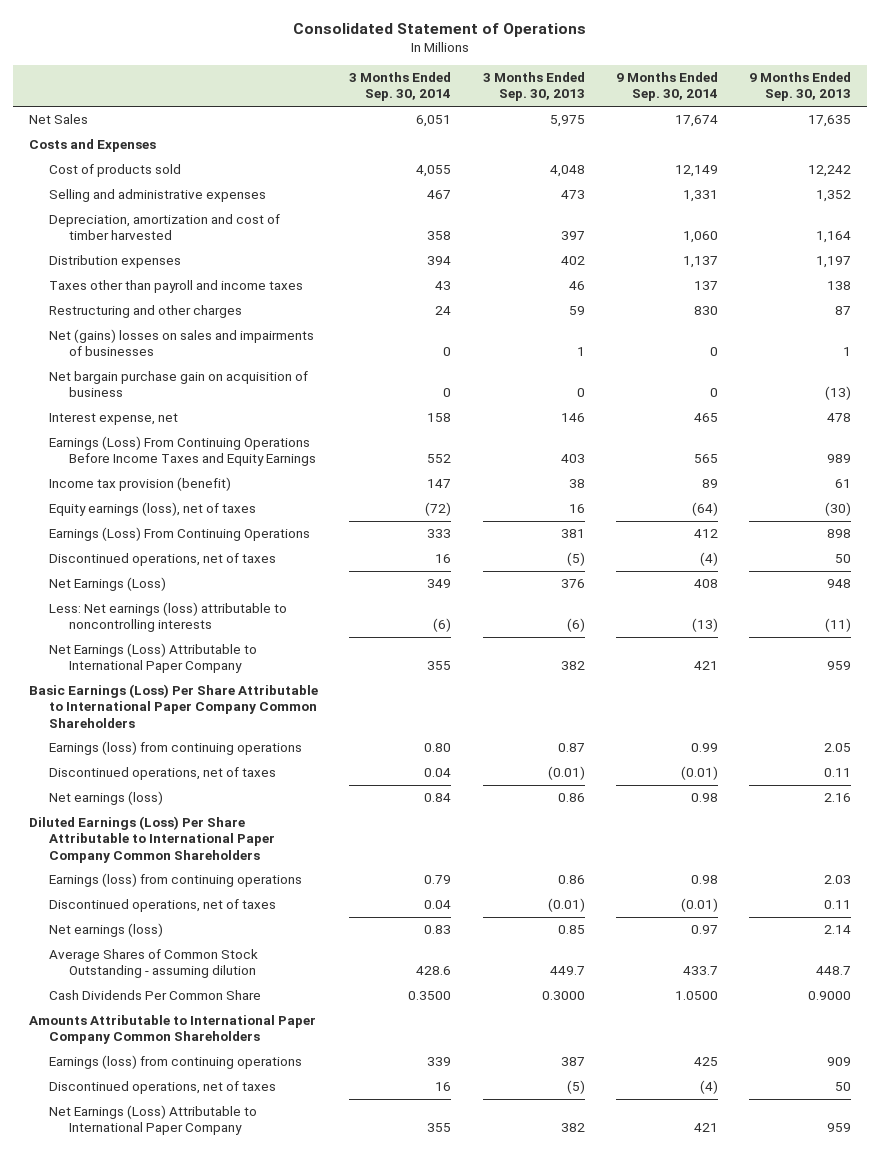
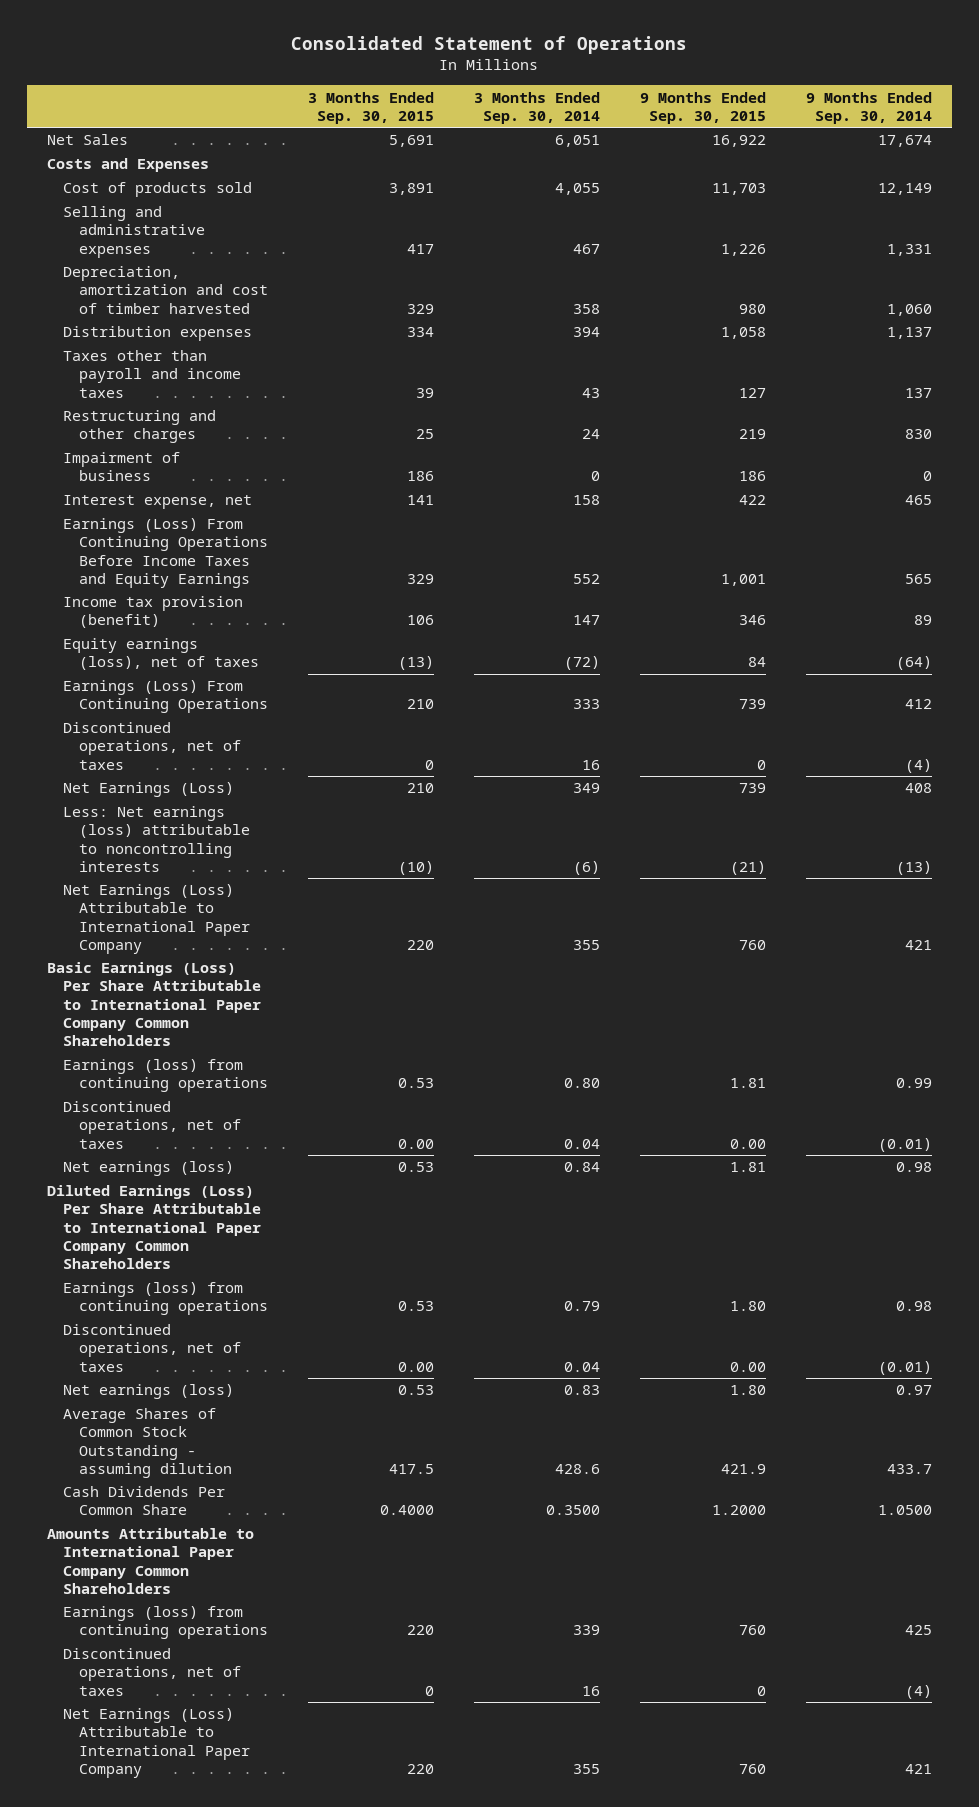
[482,72,585,102] 3 Months Ended Sep. 30, 2013 -> none
[749,72,852,102] 9 Months Ended Sep. 30, 2013 -> none
none -> [307,91,434,124] 3 Months Ended Sep. 30, 2015
none -> [639,91,766,124] 9 Months Ended Sep. 30, 2015
[48,329,314,357] Net (gains) losses on sales and impairments of businesses -> none
[48,371,308,398] Net bargain purchase gain on acquisition of business -> none
none -> [62,452,180,482] Impairment of business

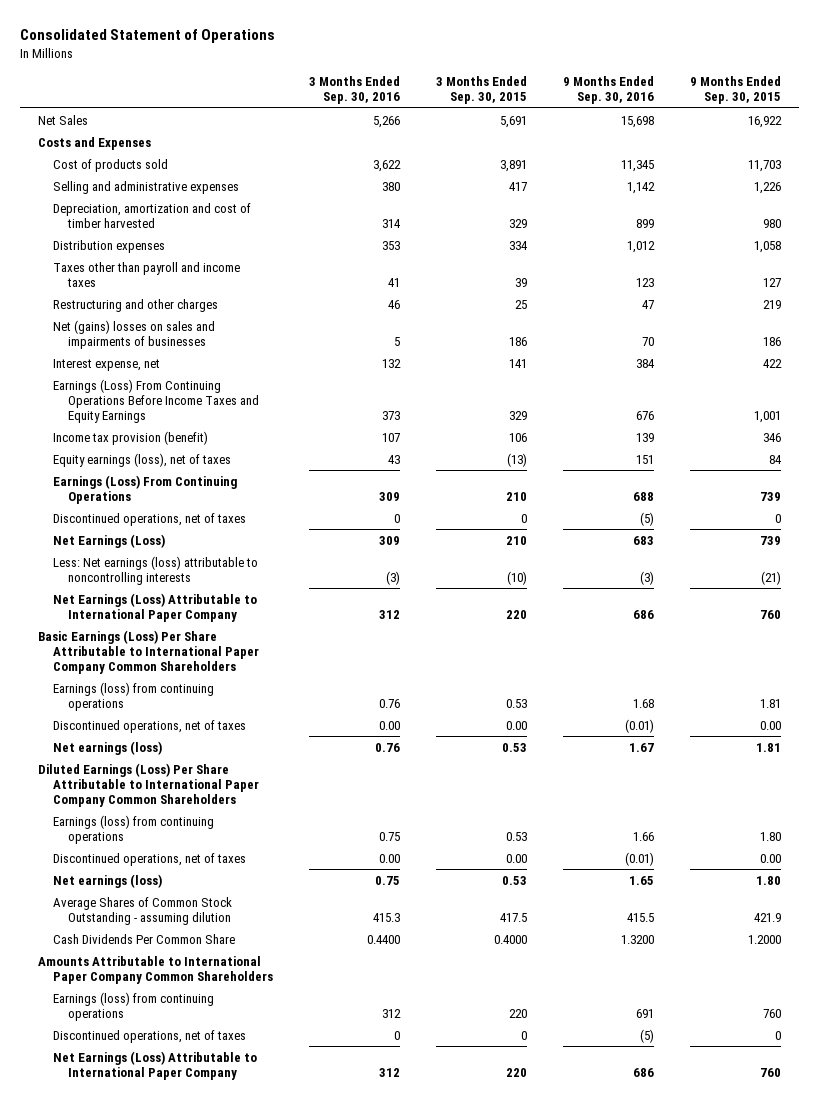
[473,91,600,124] 3 Months Ended Sep. 30, 2014 -> none
[805,91,932,124] 9 Months Ended Sep. 30, 2014 -> none
none -> [308,76,400,105] 3 Months Ended Sep. 30, 2016
none -> [563,76,655,105] 9 Months Ended Sep. 30, 2016
[62,452,180,482] Impairment of business -> [52,319,215,349] Net (gains) losses on sales and impairments of businesses

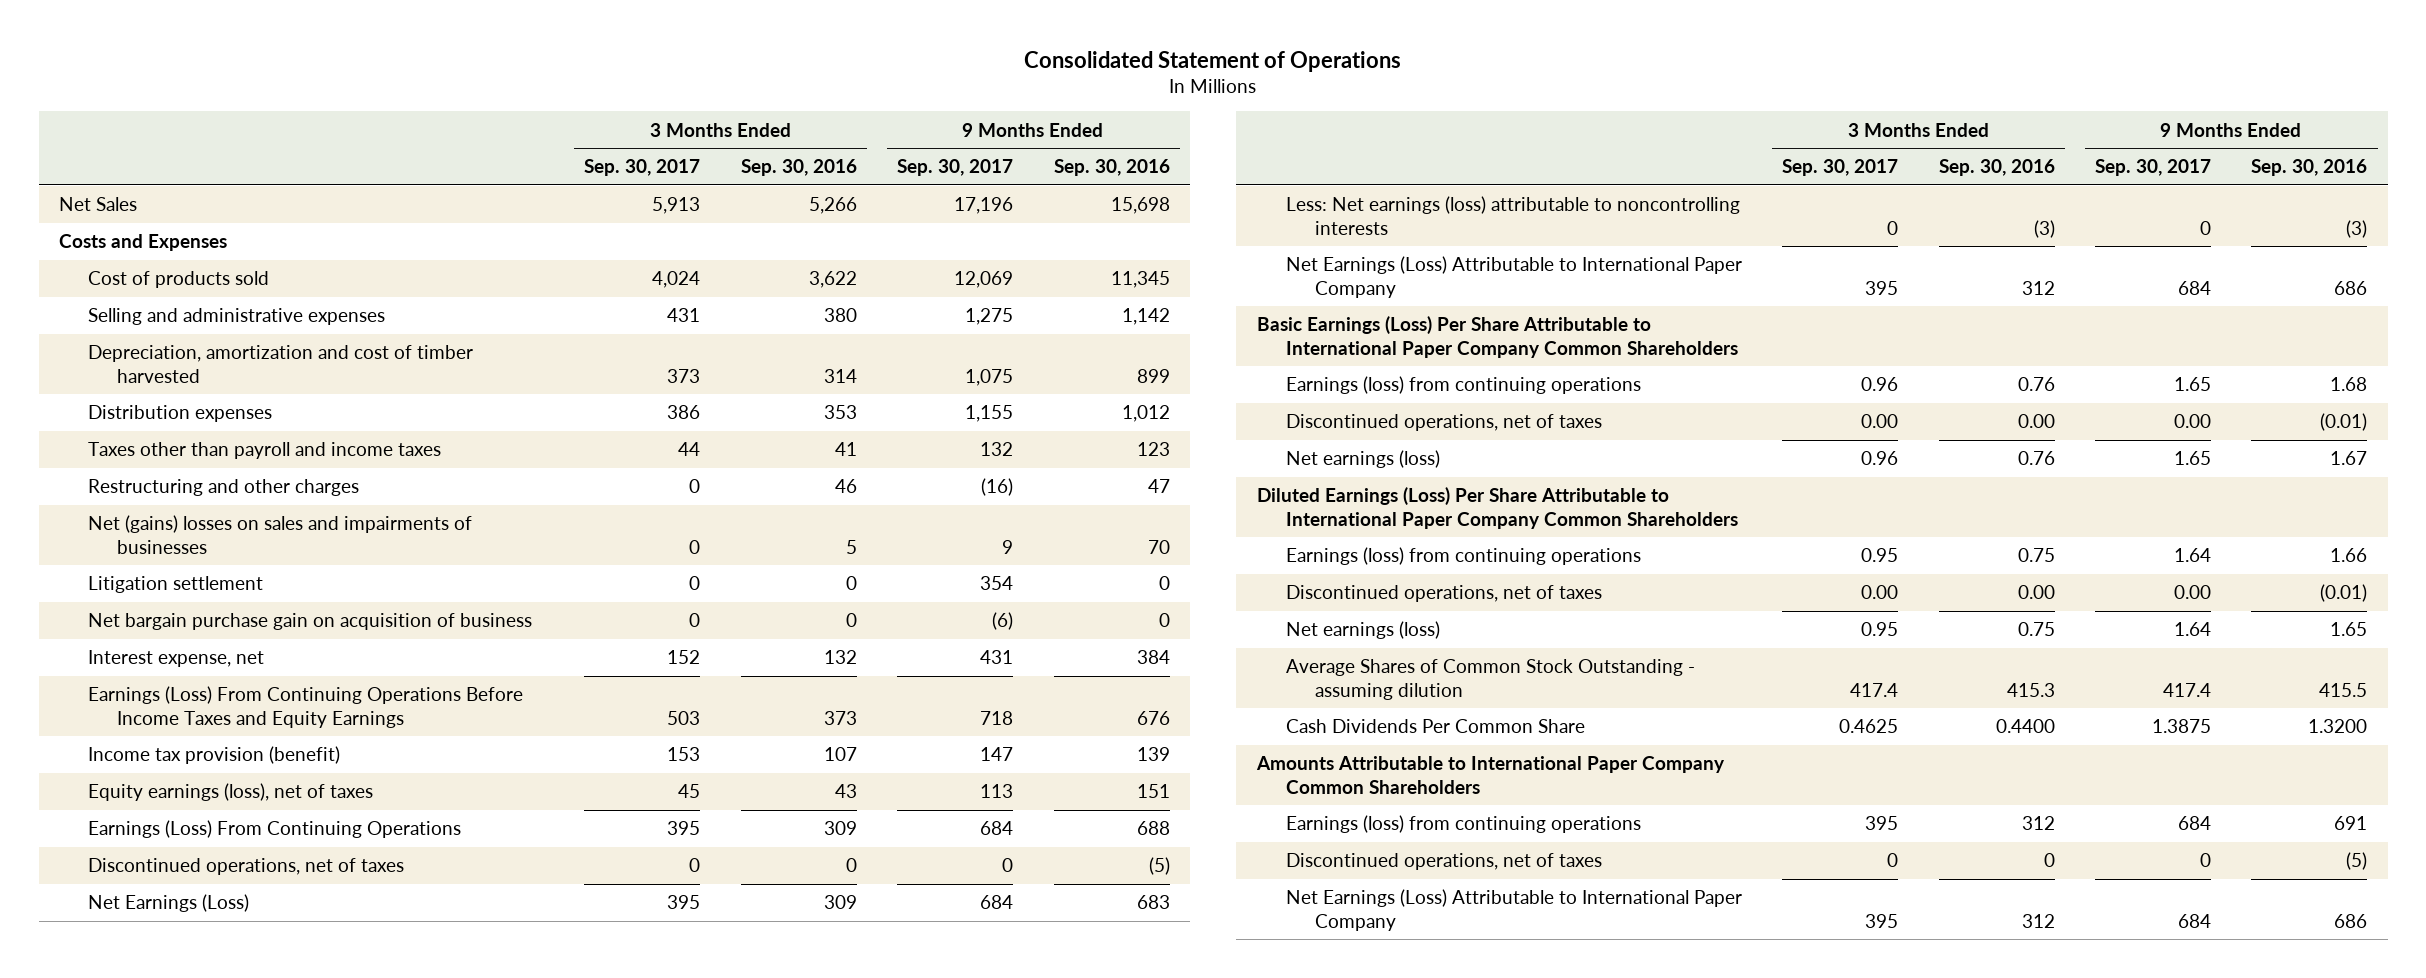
[435,76,527,105] 3 Months Ended Sep. 30, 2015 -> none
[690,76,782,105] 9 Months Ended Sep. 30, 2015 -> none
none -> [584,159,701,177] Sep. 30, 2017
none -> [897,159,1014,177] Sep. 30, 2017
none -> [88,576,264,594] Litigation settlement
none -> [88,613,533,631] Net bargain purchase gain on acquisition of business

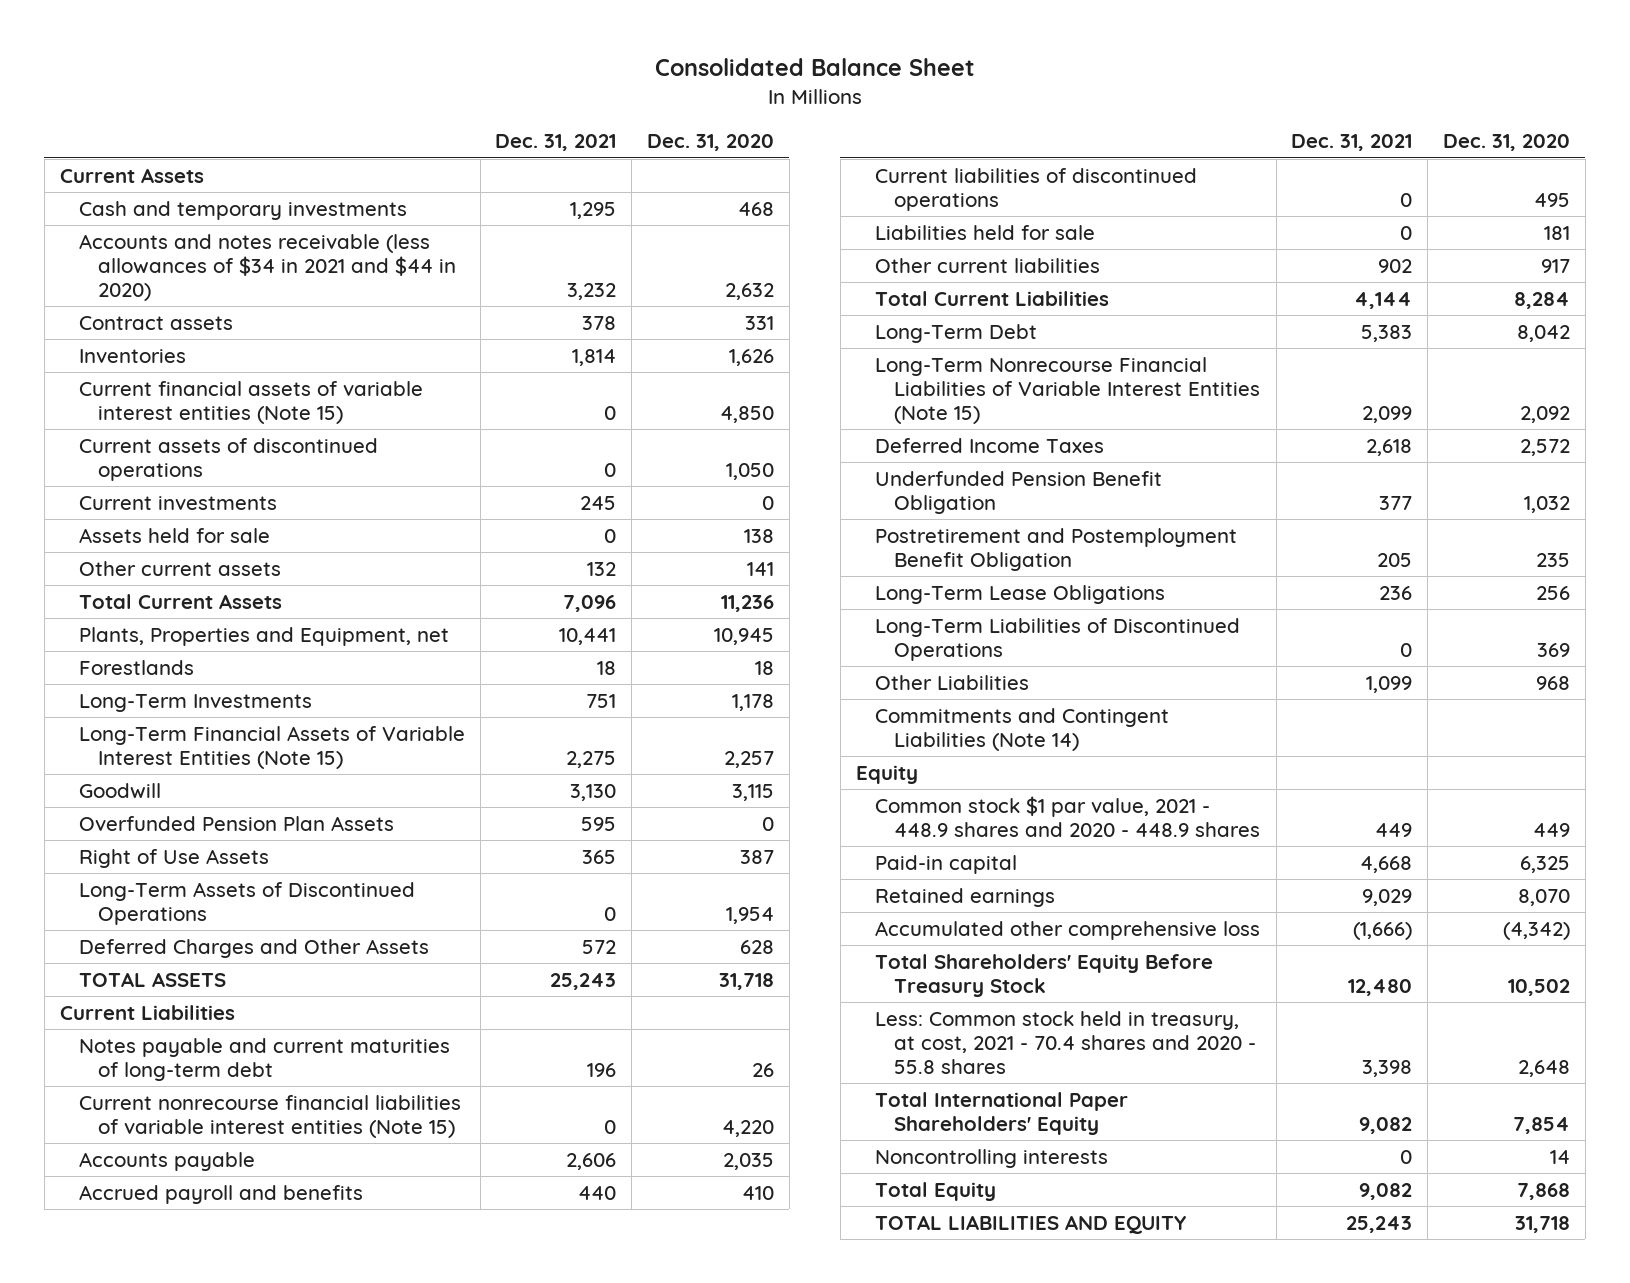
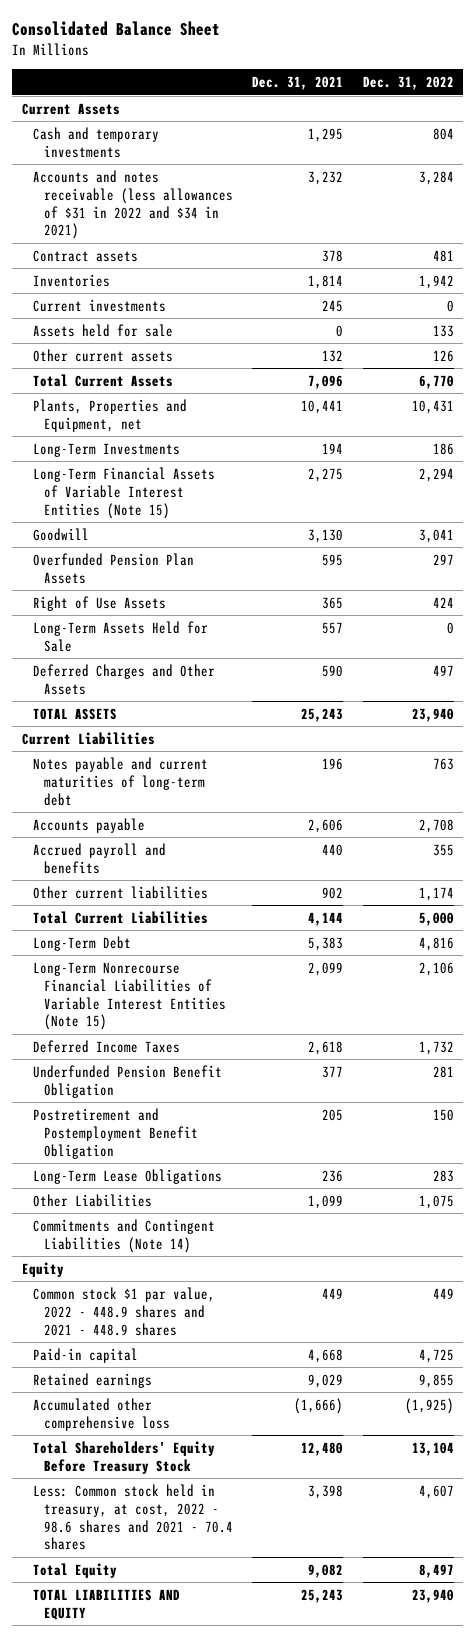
[646,134,774,152] Dec. 31, 2020 -> none
none -> [362,76,454,91] Dec. 31, 2022
[78,233,457,302] Accounts and notes receivable (less allowances of $34 in 2021 and $44 in 2020) -> [32,169,234,240] Accounts and notes receivable (less allowances of $31 in 2022 and $34 in 2021)
[78,380,423,424] Current financial assets of variable interest entities (Note 15) -> none
[78,437,378,481] Current assets of discontinued operations -> none
[78,659,194,675] Forestlands -> none
[586,693,617,708] 751 -> [322,442,344,454] 194
[78,881,415,925] Long-Term Assets of Discontinued Operations -> [32,620,208,652] Long-Term Assets Held for Sale
[604,906,617,921] 0 -> [322,621,344,634] 557
[582,939,617,954] 572 -> [322,664,344,677] 590
[78,1094,461,1138] Current nonrecourse financial liabilities of variable interest entities (Note 15) -> none
[874,167,1197,211] Current liabilities of discontinued operations -> none
[874,224,1095,240] Liabilities held for sale -> none
[874,617,1240,661] Long-Term Liabilities of Discontinued Operations -> none
[874,795,1261,837] Common stock $1 par value, 2021 - 448.9 shares and 2020 - 448.9 shares -> [32,1286,215,1336] Common stock $1 par value, 2022 - 448.9 shares and 2021 - 448.9 shares
[874,1091,1128,1135] Total International Paper Shareholders' Equity -> none
[874,1148,1108,1168] Noncontrolling interests -> none
[874,1010,1257,1075] Less: Common stock held in treasury, at cost, 2021 - 70.4 shares and 2020 - 55.8 shares -> [32,1483,234,1551] Less: Common stock held in treasury, at cost, 2022 - 98.6 shares and 2021 - 70.4 shares

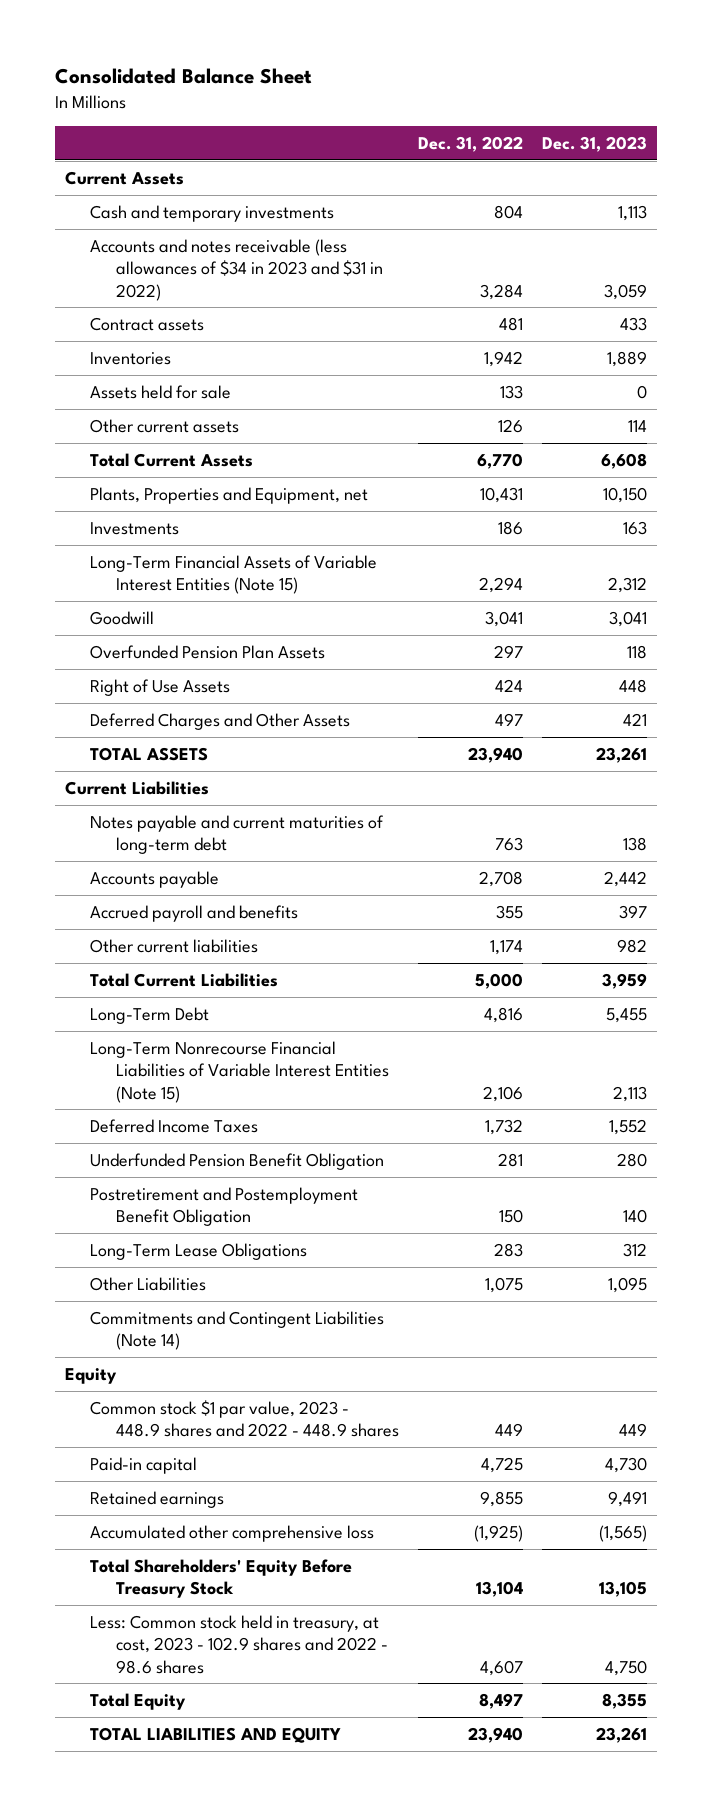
[252,76,344,91] Dec. 31, 2021 -> none
none -> [542,135,648,152] Dec. 31, 2023
[32,169,234,240] Accounts and notes receivable (less allowances of $31 in 2022 and $34 in 2021) -> [90,238,384,301] Accounts and notes receivable (less allowances of $34 in 2023 and $31 in 2022)
[32,298,166,312] Current investments -> none
[32,442,180,457] Long-Term Investments -> [90,521,180,535] Investments
[32,620,208,652] Long-Term Assets Held for Sale -> none
[32,1286,215,1336] Common stock $1 par value, 2022 - 448.9 shares and 2021 - 448.9 shares -> [90,1399,400,1438] Common stock $1 par value, 2023 - 448.9 shares and 2022 - 448.9 shares
[32,1483,234,1551] Less: Common stock held in treasury, at cost, 2022 - 98.6 shares and 2021 - 70.4 shares -> [90,1614,389,1674] Less: Common stock held in treasury, at cost, 2023 - 102.9 shares and 2022 - 98.6 shares

